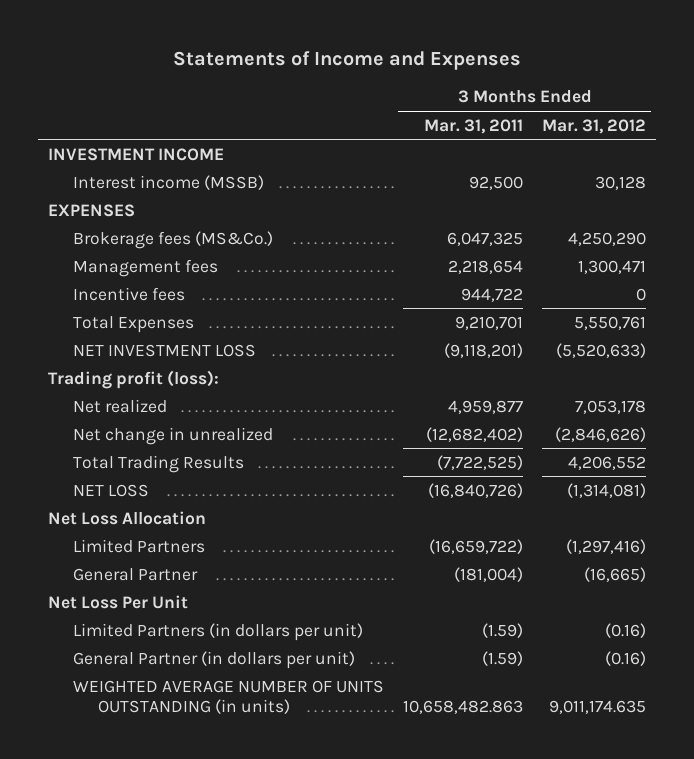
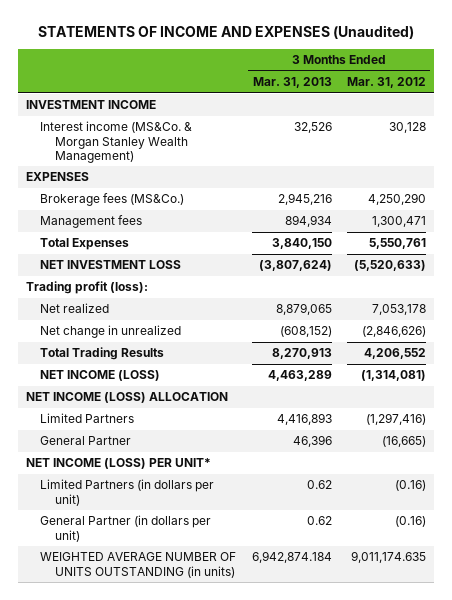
[172,51,521,71] Statements of Income and Expenses -> [37,24,414,39] STATEMENTS OF INCOME AND EXPENSES (Unaudited)
[424,118,524,134] Mar. 31, 2011 -> none
none -> [252,77,332,89] Mar. 31, 2013
[73,174,265,190] Interest income (MSSB) -> [40,121,193,163] Interest income (MS&Co. & Morgan Stanley Wealth Management)
[73,286,186,301] Incentive fees -> none
[73,483,150,497] NET LOSS -> [40,370,161,382] NET INCOME (LOSS)
[47,510,206,525] Net Loss Allocation -> [25,392,228,404] NET INCOME (LOSS) ALLOCATION
[47,594,188,609] Net Loss Per Unit -> [25,458,211,470] NET INCOME (LOSS) PER UNIT*

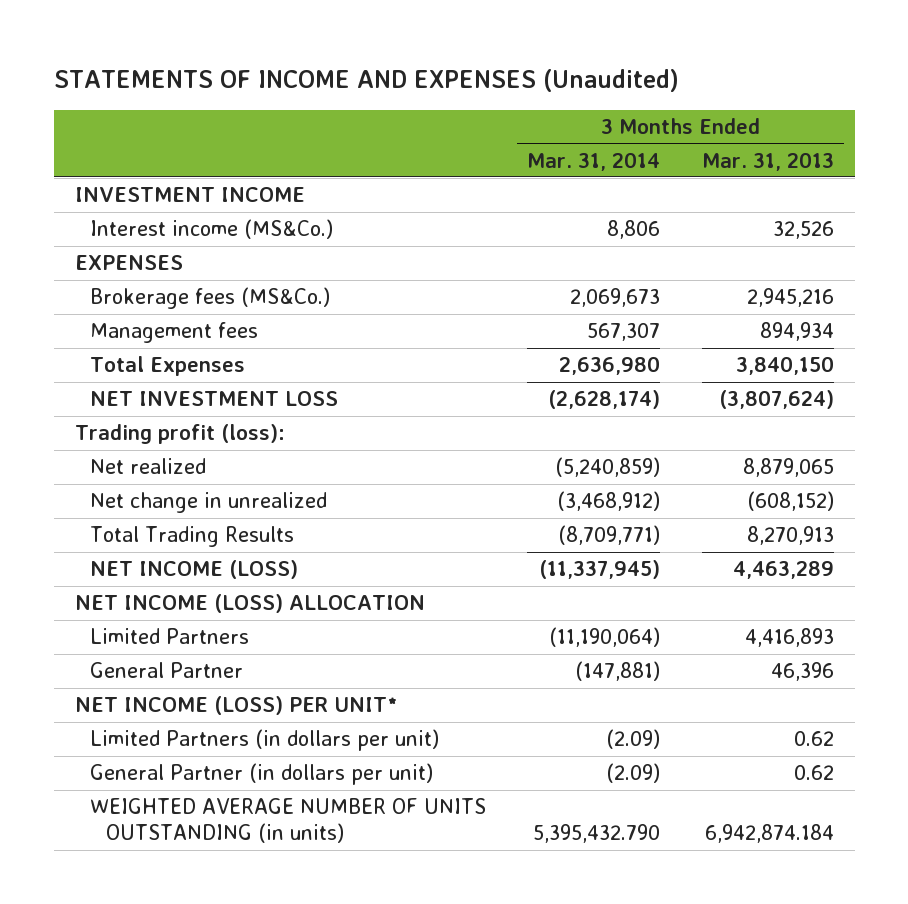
[347,77,427,89] Mar. 31, 2012 -> none
none -> [527,151,661,171] Mar. 31, 2014
[40,121,193,163] Interest income (MS&Co. & Morgan Stanley Wealth Management) -> [90,219,334,240] Interest income (MS&Co.)

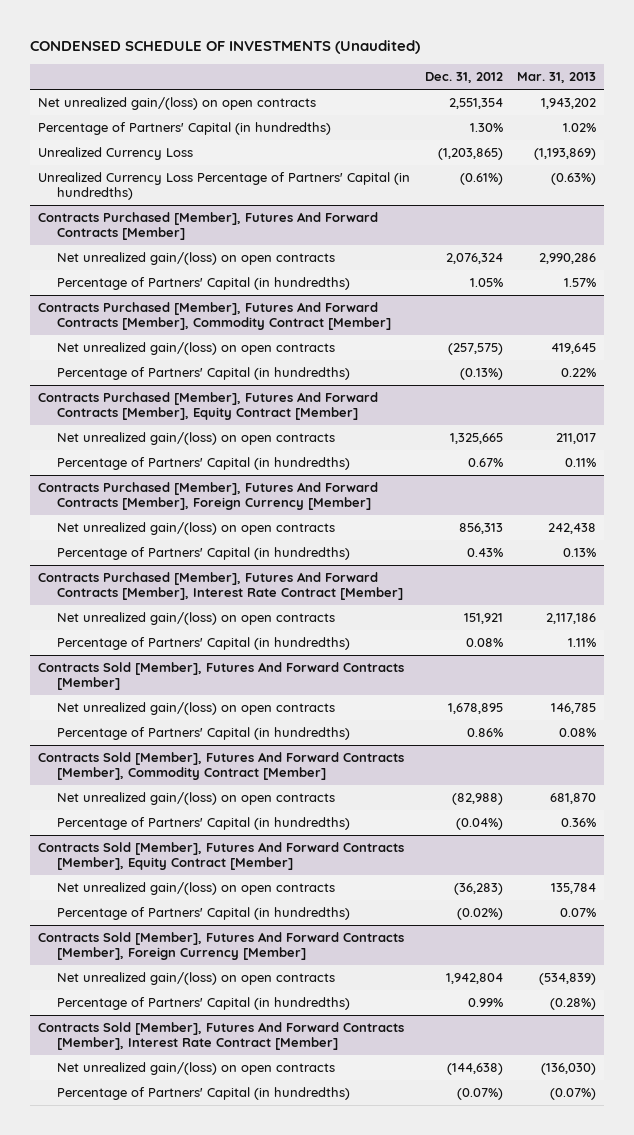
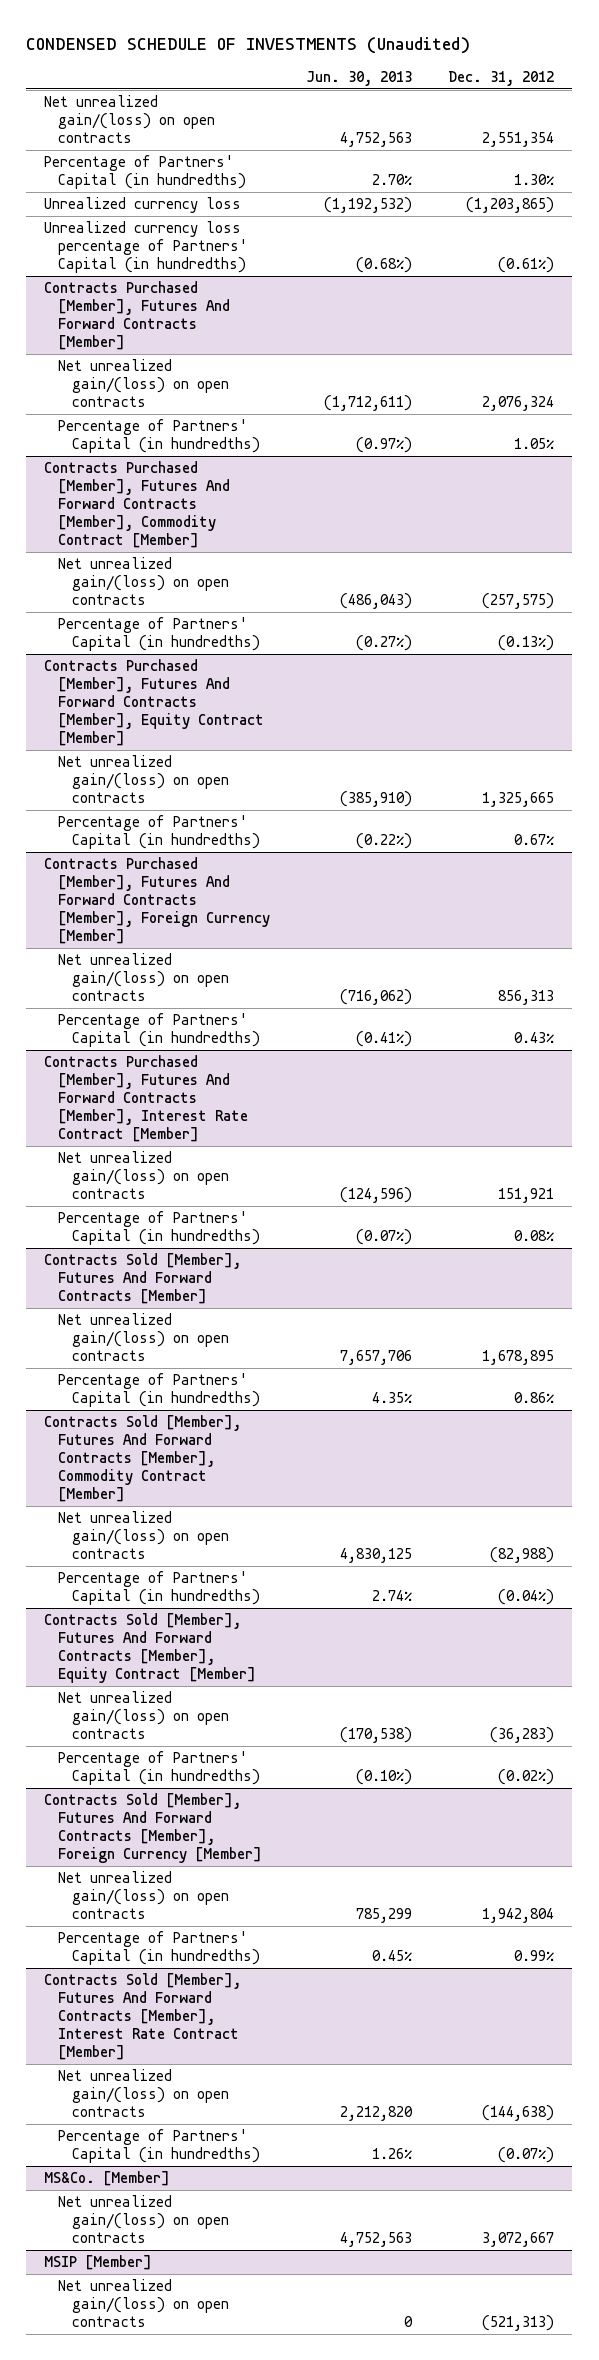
[517,72,597,84] Mar. 31, 2013 -> none
none -> [306,71,413,87] Jun. 30, 2013
[37,147,193,161] Unrealized Currency Loss -> [44,197,242,214] Unrealized currency loss
[37,172,410,201] Unrealized Currency Loss Percentage of Partners' Capital (in hundredths) -> [44,221,249,274] Unrealized currency loss percentage of Partners' Capital (in hundredths)
none -> [44,2171,171,2187] MS&Co. [Member]
none -> [58,2195,229,2244] Net unrealized gain/(loss) on open contracts
none -> [44,2255,153,2271] MSIP [Member]
none -> [58,2279,229,2328] Net unrealized gain/(loss) on open contracts

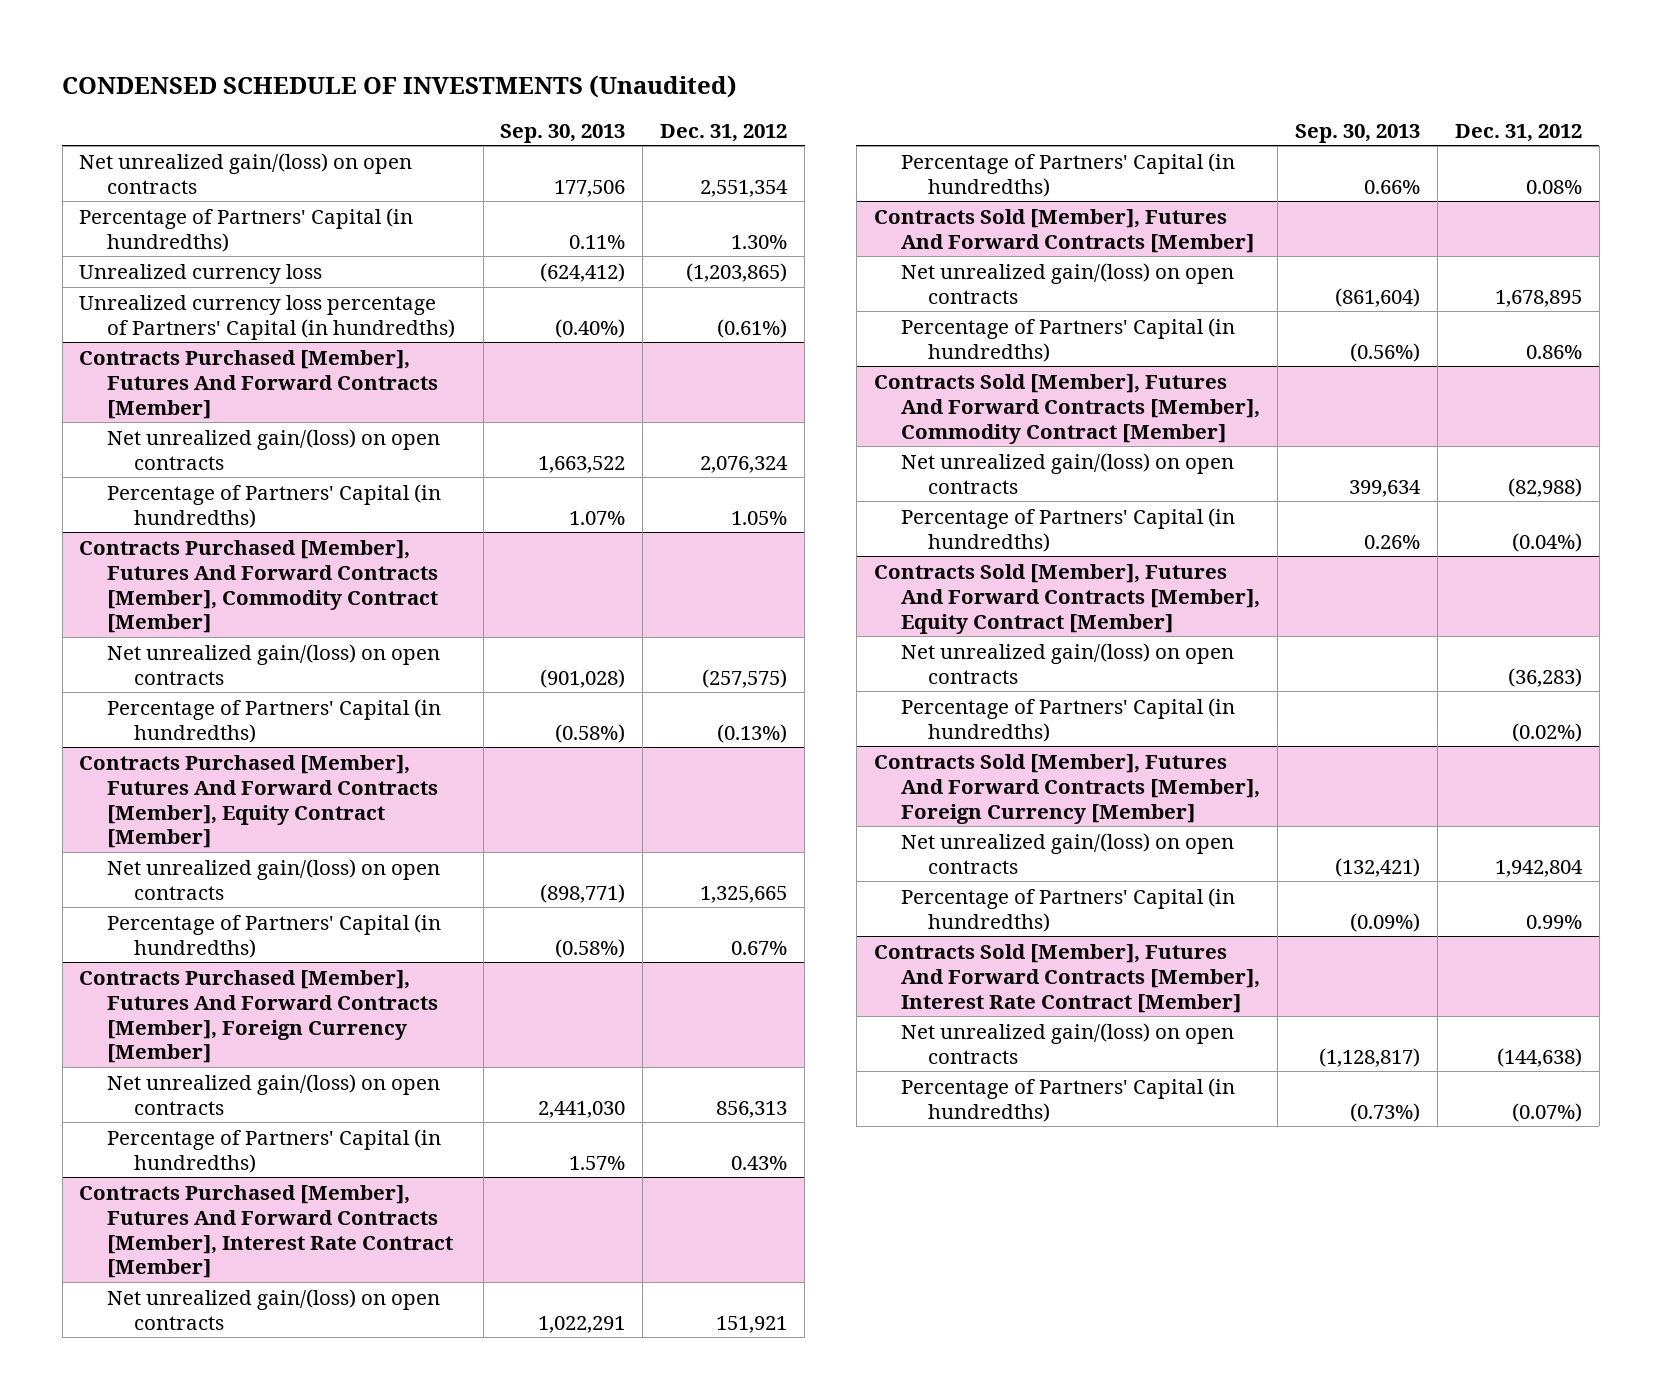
[306,71,413,87] Jun. 30, 2013 -> none
none -> [500,123,626,143] Sep. 30, 2013
[44,2171,171,2187] MS&Co. [Member] -> none
[58,2195,229,2244] Net unrealized gain/(loss) on open contracts -> none
[44,2255,153,2271] MSIP [Member] -> none
[58,2279,229,2328] Net unrealized gain/(loss) on open contracts -> none

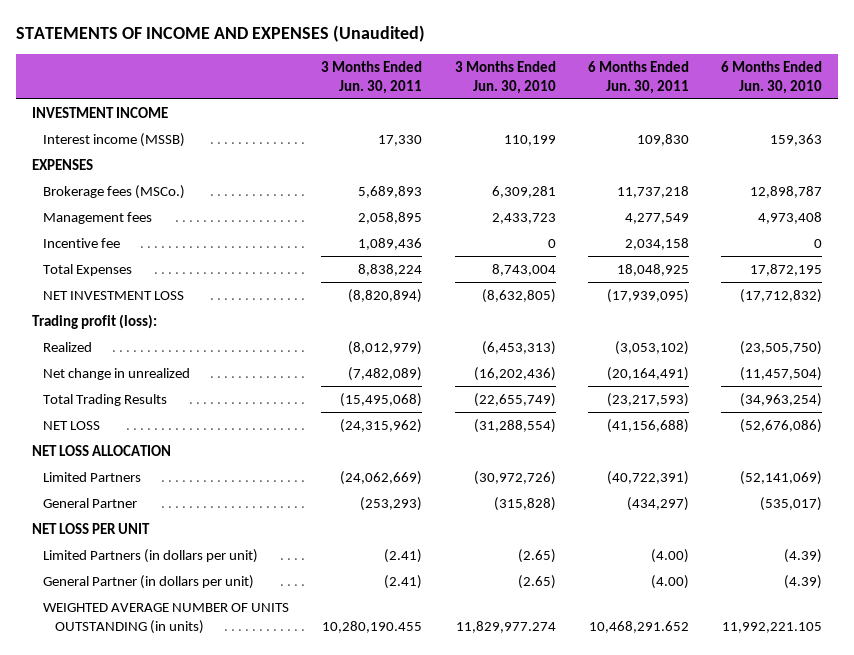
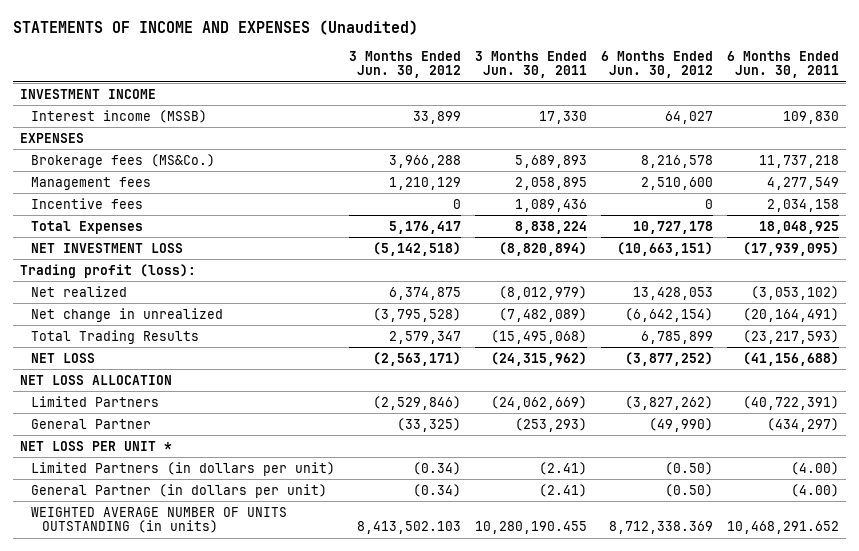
[454,61,556,94] 3 Months Ended Jun. 30, 2010 -> none
[720,61,822,94] 6 Months Ended Jun. 30, 2010 -> none
none -> [348,50,461,79] 3 Months Ended Jun. 30, 2012
none -> [600,50,713,79] 6 Months Ended Jun. 30, 2012
[43,184,186,199] Brokerage fees (MSCo.) -> [30,153,215,168] Brokerage fees (MS&Co.)
[43,237,121,248] Incentive fee -> [30,197,143,209] Incentive fees
[43,341,93,352] Realized -> [30,285,127,297] Net realized
[31,522,150,534] NET LOSS PER UNIT -> [20,440,173,451] NET LOSS PER UNIT *

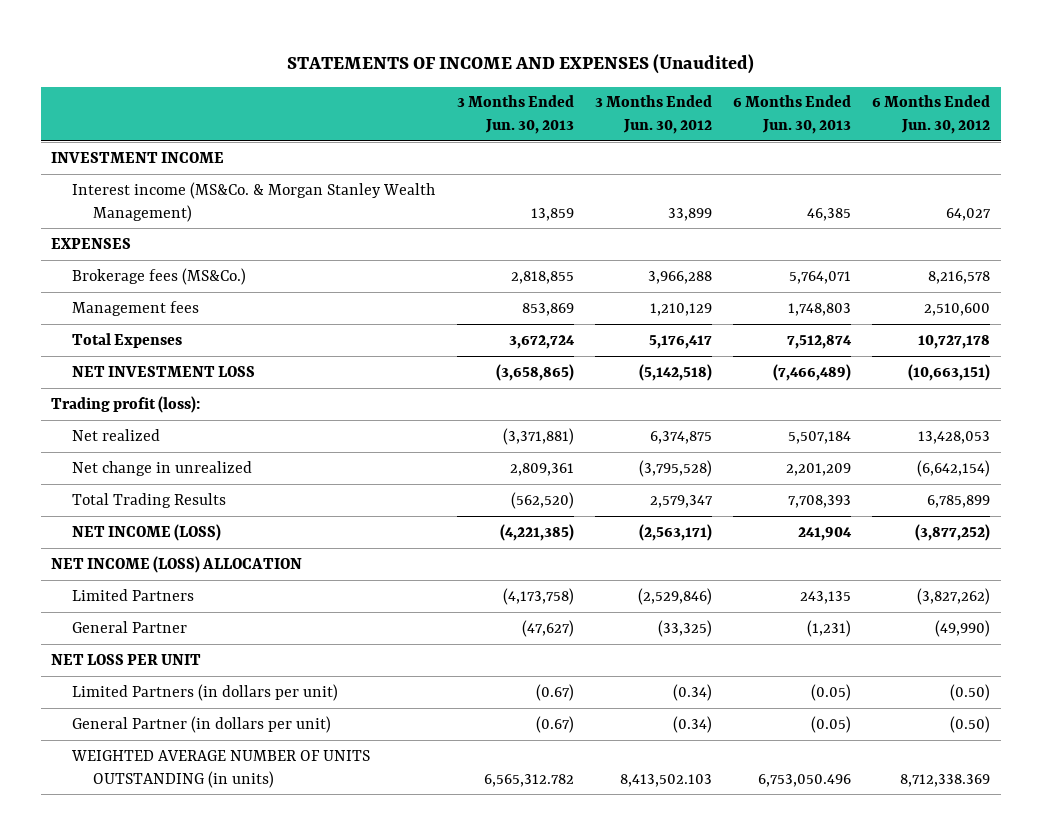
[474,50,587,79] 3 Months Ended Jun. 30, 2011 -> none
[726,50,839,79] 6 Months Ended Jun. 30, 2011 -> none
none -> [456,95,574,135] 3 Months Ended Jun. 30, 2013
none -> [733,95,852,135] 6 Months Ended Jun. 30, 2013
[30,109,207,123] Interest income (MSSB) -> [72,181,436,222] Interest income (MS&Co. & Morgan Stanley Wealth Management)
[30,197,143,209] Incentive fees -> none
[30,352,95,363] NET LOSS -> [72,523,222,541] NET INCOME (LOSS)
[20,374,173,385] NET LOSS ALLOCATION -> [51,555,303,573] NET INCOME (LOSS) ALLOCATION
[20,440,173,451] NET LOSS PER UNIT * -> [51,653,202,665] NET LOSS PER UNIT

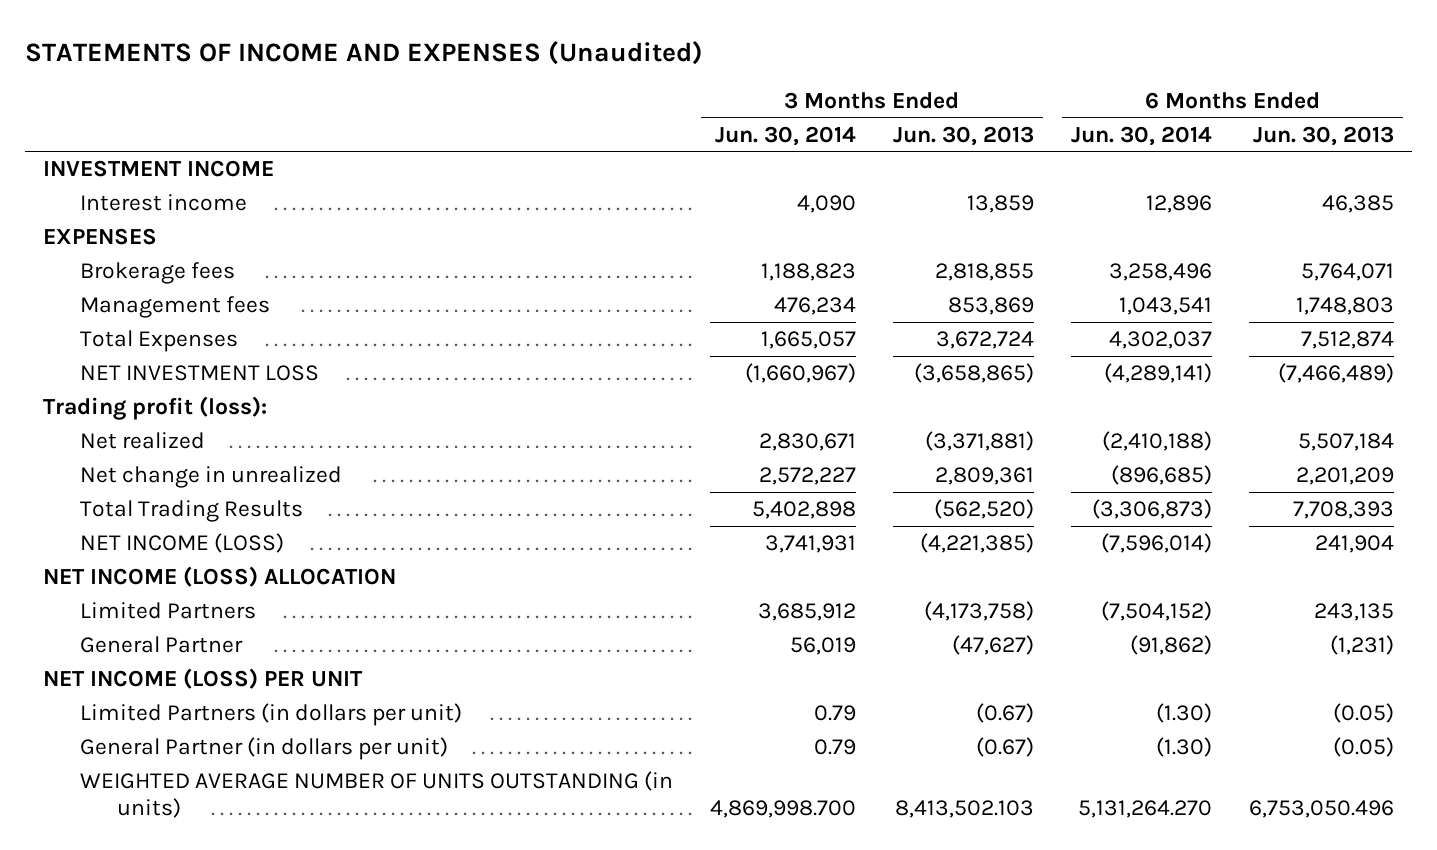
[594,95,712,135] 3 Months Ended Jun. 30, 2012 -> none
[872,95,991,135] 6 Months Ended Jun. 30, 2012 -> none
none -> [715,125,857,146] Jun. 30, 2014
none -> [1071,125,1213,146] Jun. 30, 2014
[72,181,436,222] Interest income (MS&Co. & Morgan Stanley Wealth Management) -> [80,194,248,212] Interest income
[72,267,247,285] Brokerage fees (MS&Co.) -> [80,262,236,285] Brokerage fees
[51,653,202,665] NET LOSS PER UNIT -> [43,668,364,690] NET INCOME (LOSS) PER UNIT
[483,773,574,787] 6,565,312.782 -> [895,800,1035,819] 8,413,502.103

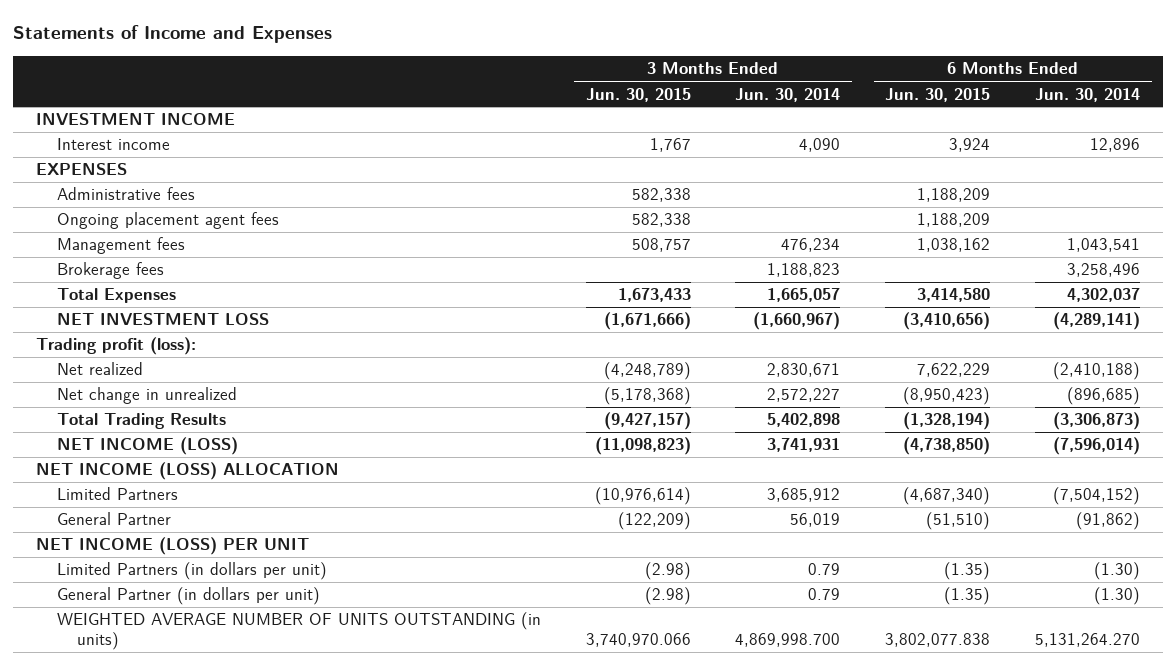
[24,40,703,65] STATEMENTS OF INCOME AND EXPENSES (Unaudited) -> [13,25,333,44] Statements of Income and Expenses
[893,125,1035,146] Jun. 30, 2013 -> none
[1252,125,1394,146] Jun. 30, 2013 -> none
none -> [585,87,691,102] Jun. 30, 2015
none -> [885,87,991,102] Jun. 30, 2015
none -> [56,187,195,201] Administrative fees
none -> [56,212,279,230] Ongoing placement agent fees
[80,262,236,285] Brokerage fees -> [56,262,164,280] Brokerage fees

